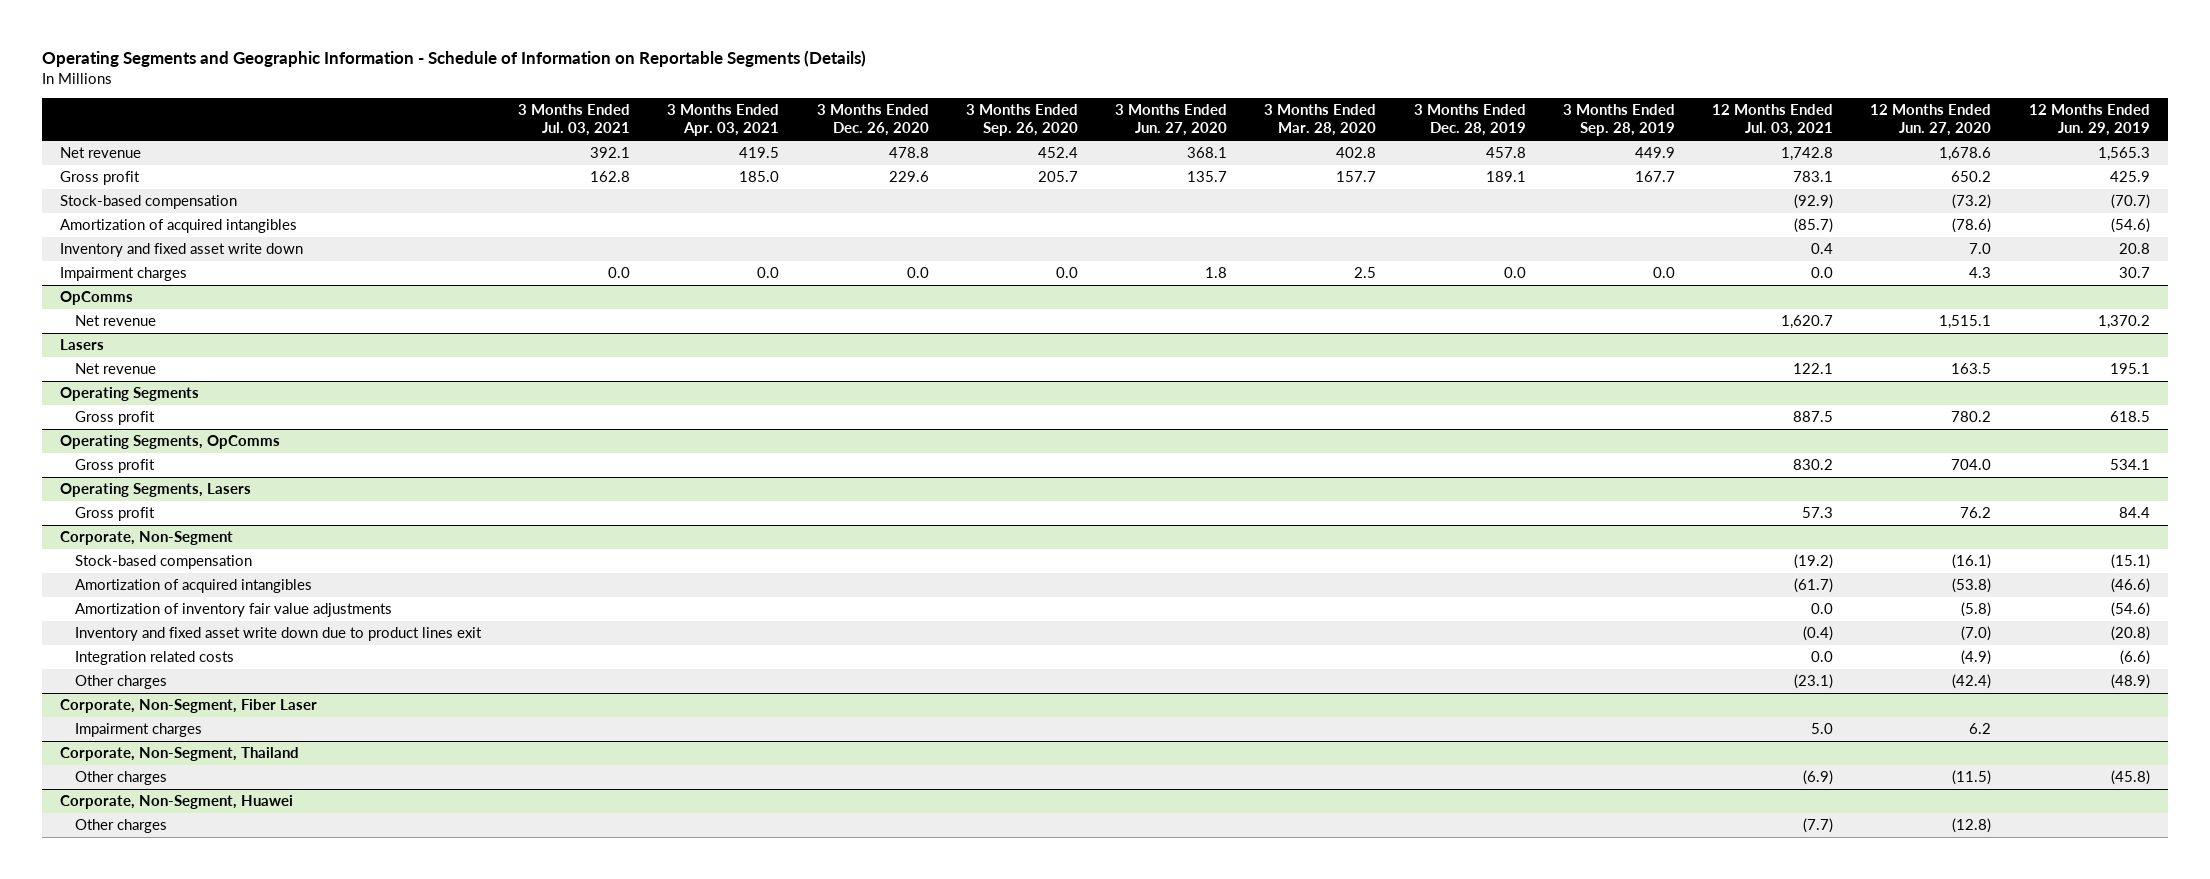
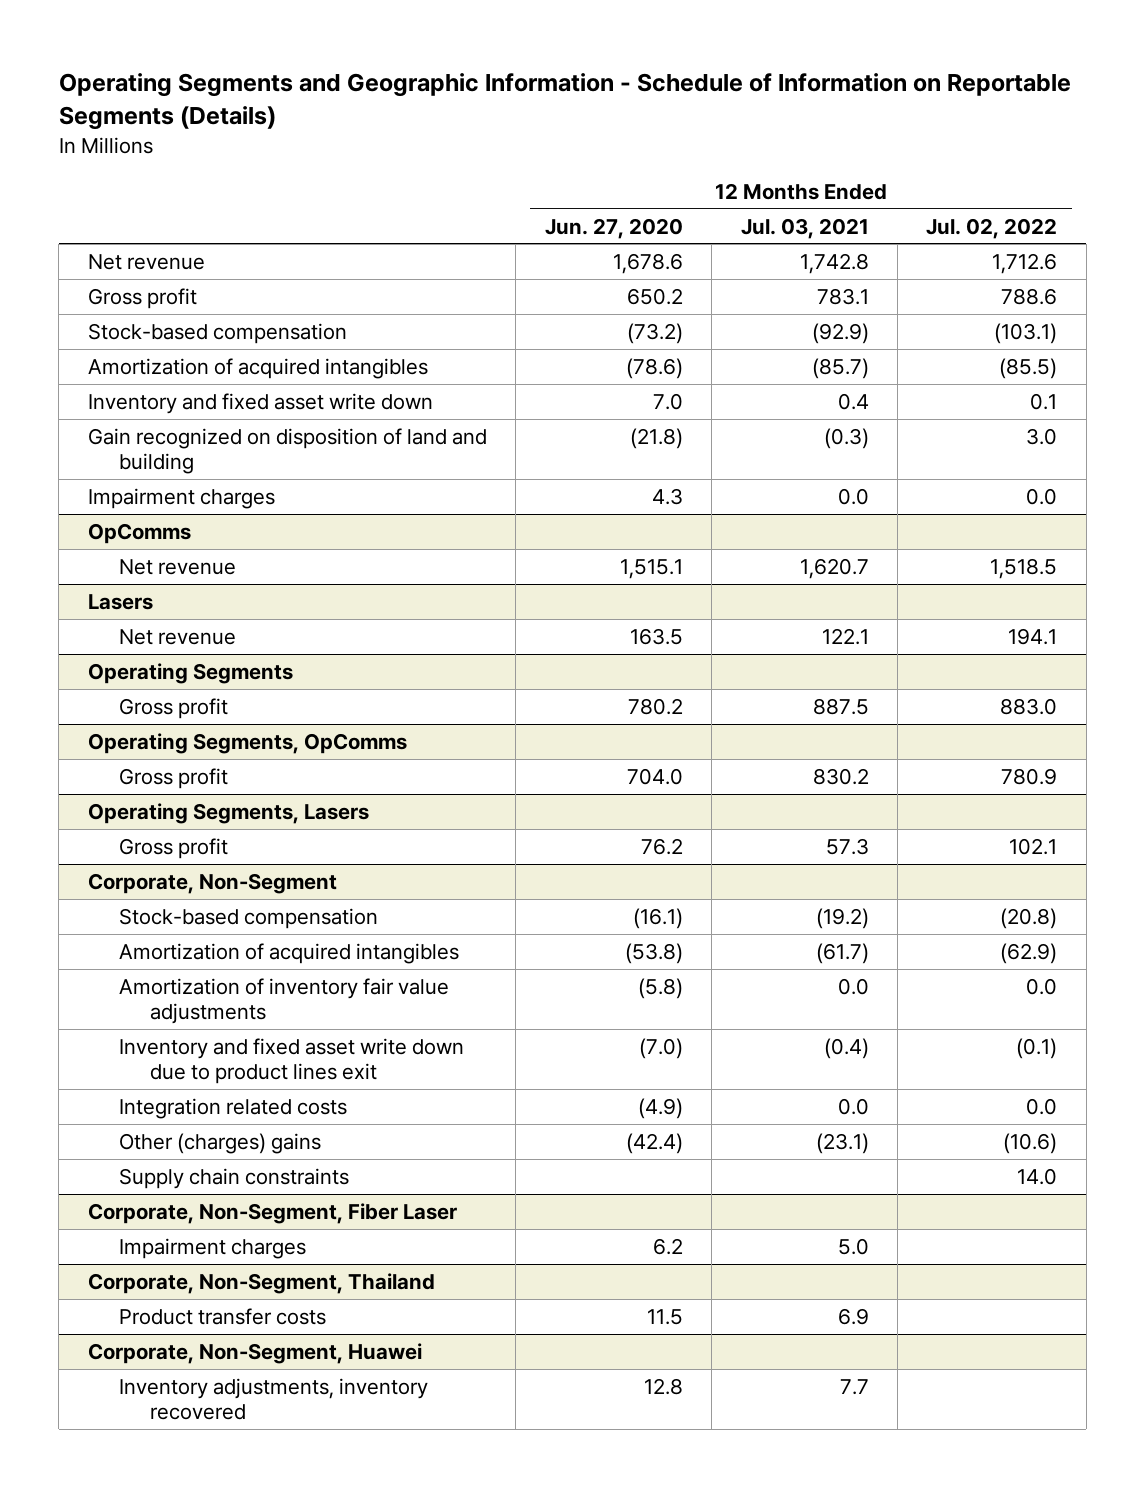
[518,104,631,137] 3 Months Ended Jul. 03, 2021 -> none
[667,104,780,137] 3 Months Ended Apr. 03, 2021 -> none
[816,104,929,137] 3 Months Ended Dec. 26, 2020 -> none
[965,104,1078,137] 3 Months Ended Sep. 26, 2020 -> none
[1115,104,1228,137] 3 Months Ended Jun. 27, 2020 -> none
[1264,104,1377,137] 3 Months Ended Mar. 28, 2020 -> none
[1413,104,1526,137] 3 Months Ended Dec. 28, 2019 -> none
[1562,104,1675,137] 3 Months Ended Sep. 28, 2019 -> none
[2028,104,2150,137] 12 Months Ended Jun. 29, 2019 -> none
none -> [926,217,1058,239] Jul. 02, 2022
none -> [87,427,487,474] Gain recognized on disposition of land and building
[74,675,167,690] Other charges -> [118,1132,321,1154] Other (charges) gains
none -> [118,1167,349,1189] Supply chain constraints
[74,771,167,786] Other charges -> none
none -> [118,1307,326,1325] Product transfer costs
[74,819,167,834] Other charges -> none
none -> [118,1377,428,1420] Inventory adjustments, inventory recovered

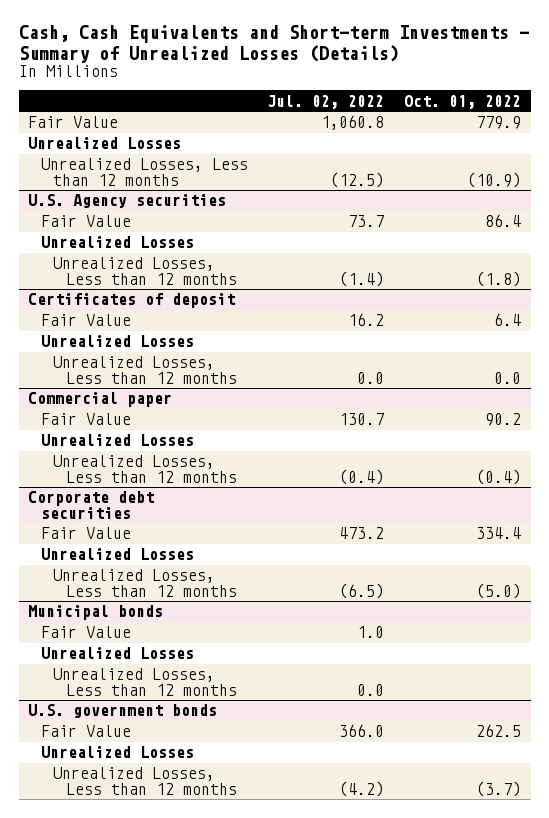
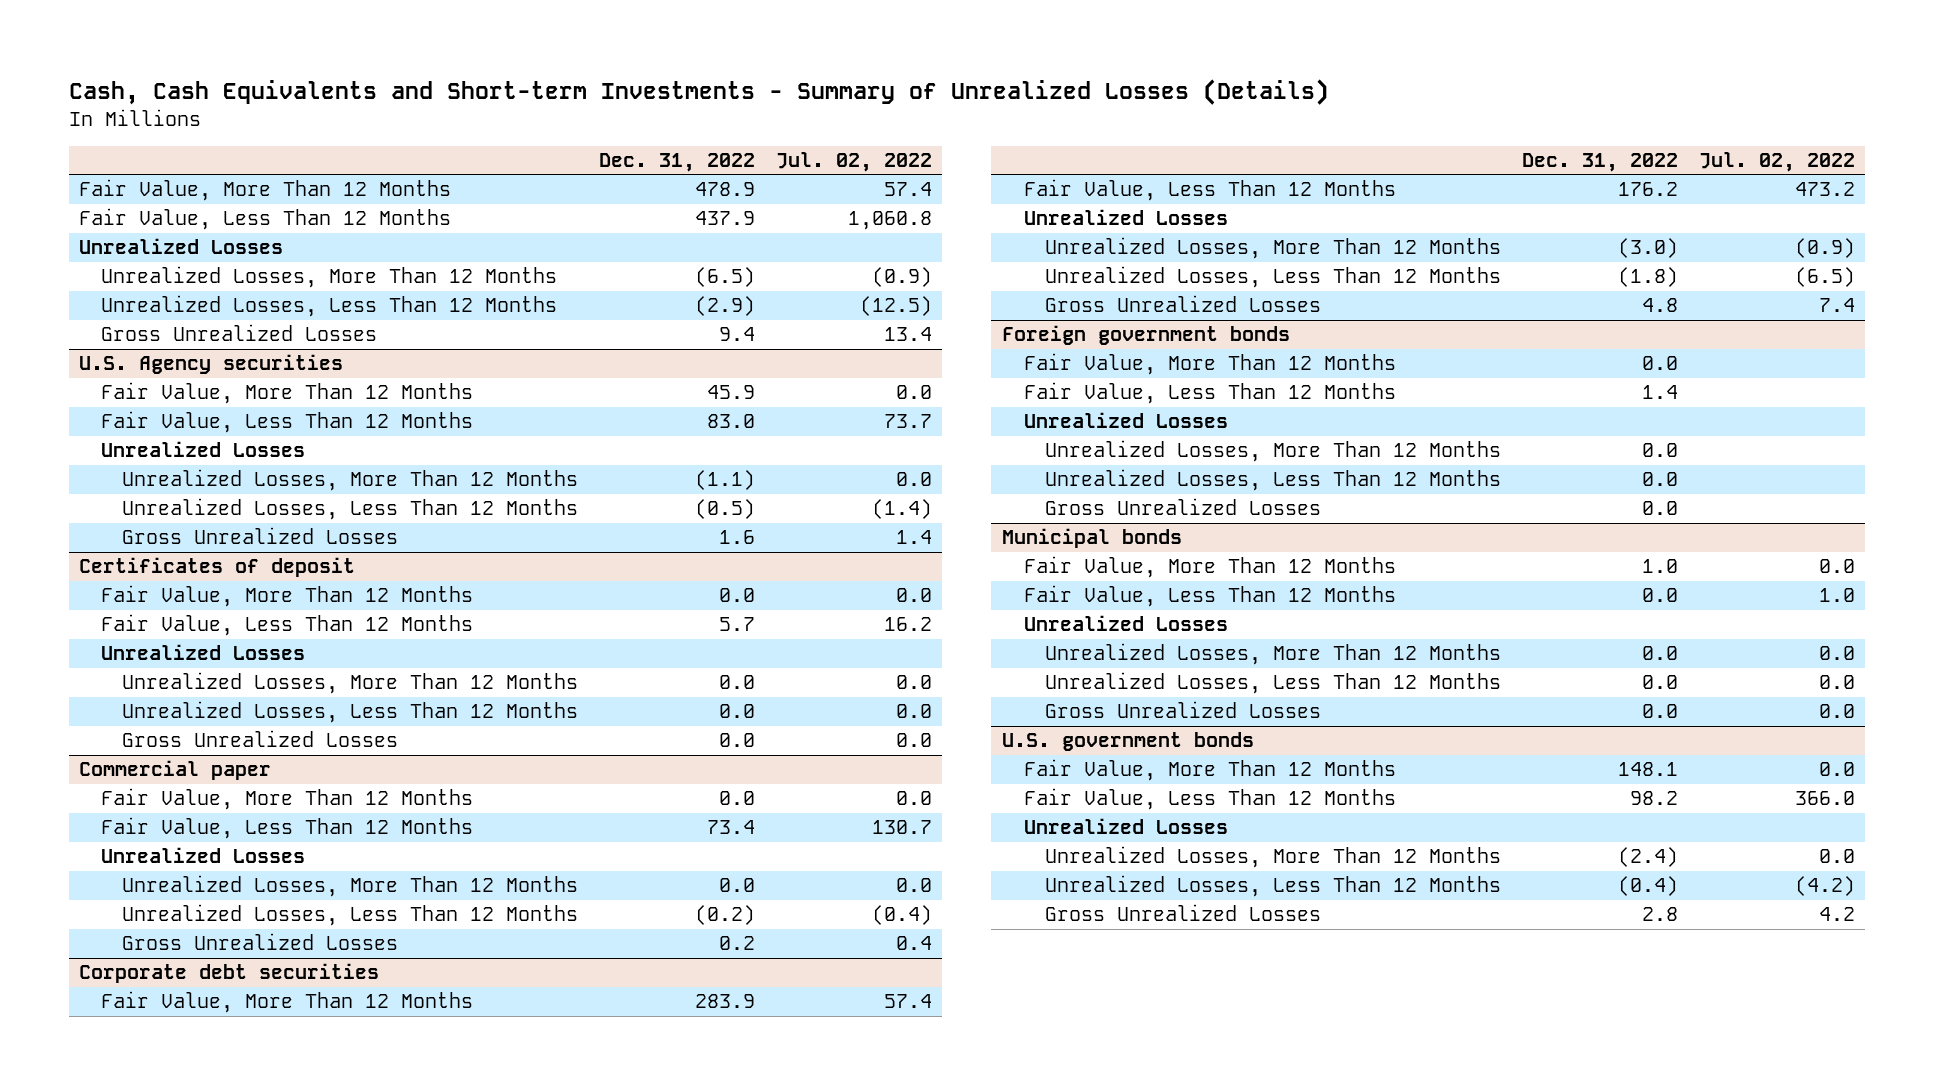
[403,94,521,109] Oct. 01, 2022 -> none
none -> [599,153,756,173] Dec. 31, 2022
none -> [78,179,451,202] Fair Value, More Than 12 Months
[28,116,119,129] Fair Value -> [78,208,451,231] Fair Value, Less Than 12 Months
none -> [100,266,557,289] Unrealized Losses, More Than 12 Months
[40,158,248,187] Unrealized Losses, Less than 12 months -> [100,295,557,318] Unrealized Losses, Less Than 12 Months
none -> [100,324,377,342] Gross Unrealized Losses
none -> [100,382,473,405] Fair Value, More Than 12 Months
[40,215,131,228] Fair Value -> [100,411,473,434] Fair Value, Less Than 12 Months
none -> [122,469,579,492] Unrealized Losses, More Than 12 Months
[53,257,237,286] Unrealized Losses, Less than 12 months -> [122,498,579,521] Unrealized Losses, Less Than 12 Months
none -> [122,527,399,545] Gross Unrealized Losses
none -> [100,585,473,608] Fair Value, More Than 12 Months
[40,314,131,327] Fair Value -> [100,614,473,637] Fair Value, Less Than 12 Months
none -> [122,672,579,695] Unrealized Losses, More Than 12 Months
[53,356,237,385] Unrealized Losses, Less than 12 months -> [122,701,579,724] Unrealized Losses, Less Than 12 Months
none -> [122,730,399,748] Gross Unrealized Losses
none -> [100,788,473,811] Fair Value, More Than 12 Months
[40,413,131,426] Fair Value -> [100,817,473,840] Fair Value, Less Than 12 Months
none -> [122,875,579,898] Unrealized Losses, More Than 12 Months
[53,455,237,484] Unrealized Losses, Less than 12 months -> [122,904,579,927] Unrealized Losses, Less Than 12 Months
none -> [122,933,399,951] Gross Unrealized Losses
none -> [100,991,473,1014] Fair Value, More Than 12 Months
[40,527,131,540] Fair Value -> [1023,179,1396,202] Fair Value, Less Than 12 Months
none -> [1045,237,1502,260] Unrealized Losses, More Than 12 Months
[53,569,237,598] Unrealized Losses, Less than 12 months -> [1045,266,1502,289] Unrealized Losses, Less Than 12 Months
none -> [1045,295,1322,313] Gross Unrealized Losses
none -> [1001,325,1290,346] Foreign government bonds
none -> [1023,353,1396,376] Fair Value, More Than 12 Months
none -> [1023,382,1396,405] Fair Value, Less Than 12 Months
none -> [1023,412,1228,429] Unrealized Losses
none -> [1045,440,1502,463] Unrealized Losses, More Than 12 Months
none -> [1045,469,1502,492] Unrealized Losses, Less Than 12 Months
none -> [1045,498,1322,516] Gross Unrealized Losses
none -> [1023,556,1396,579] Fair Value, More Than 12 Months
[40,626,131,639] Fair Value -> [1023,585,1396,608] Fair Value, Less Than 12 Months
none -> [1045,643,1502,666] Unrealized Losses, More Than 12 Months
[53,668,237,697] Unrealized Losses, Less than 12 months -> [1045,672,1502,695] Unrealized Losses, Less Than 12 Months
none -> [1045,701,1322,719] Gross Unrealized Losses
none -> [1023,759,1396,782] Fair Value, More Than 12 Months
[40,725,131,738] Fair Value -> [1023,788,1396,811] Fair Value, Less Than 12 Months
none -> [1045,846,1502,869] Unrealized Losses, More Than 12 Months
[53,767,237,796] Unrealized Losses, Less than 12 months -> [1045,875,1502,898] Unrealized Losses, Less Than 12 Months
none -> [1045,904,1322,922] Gross Unrealized Losses

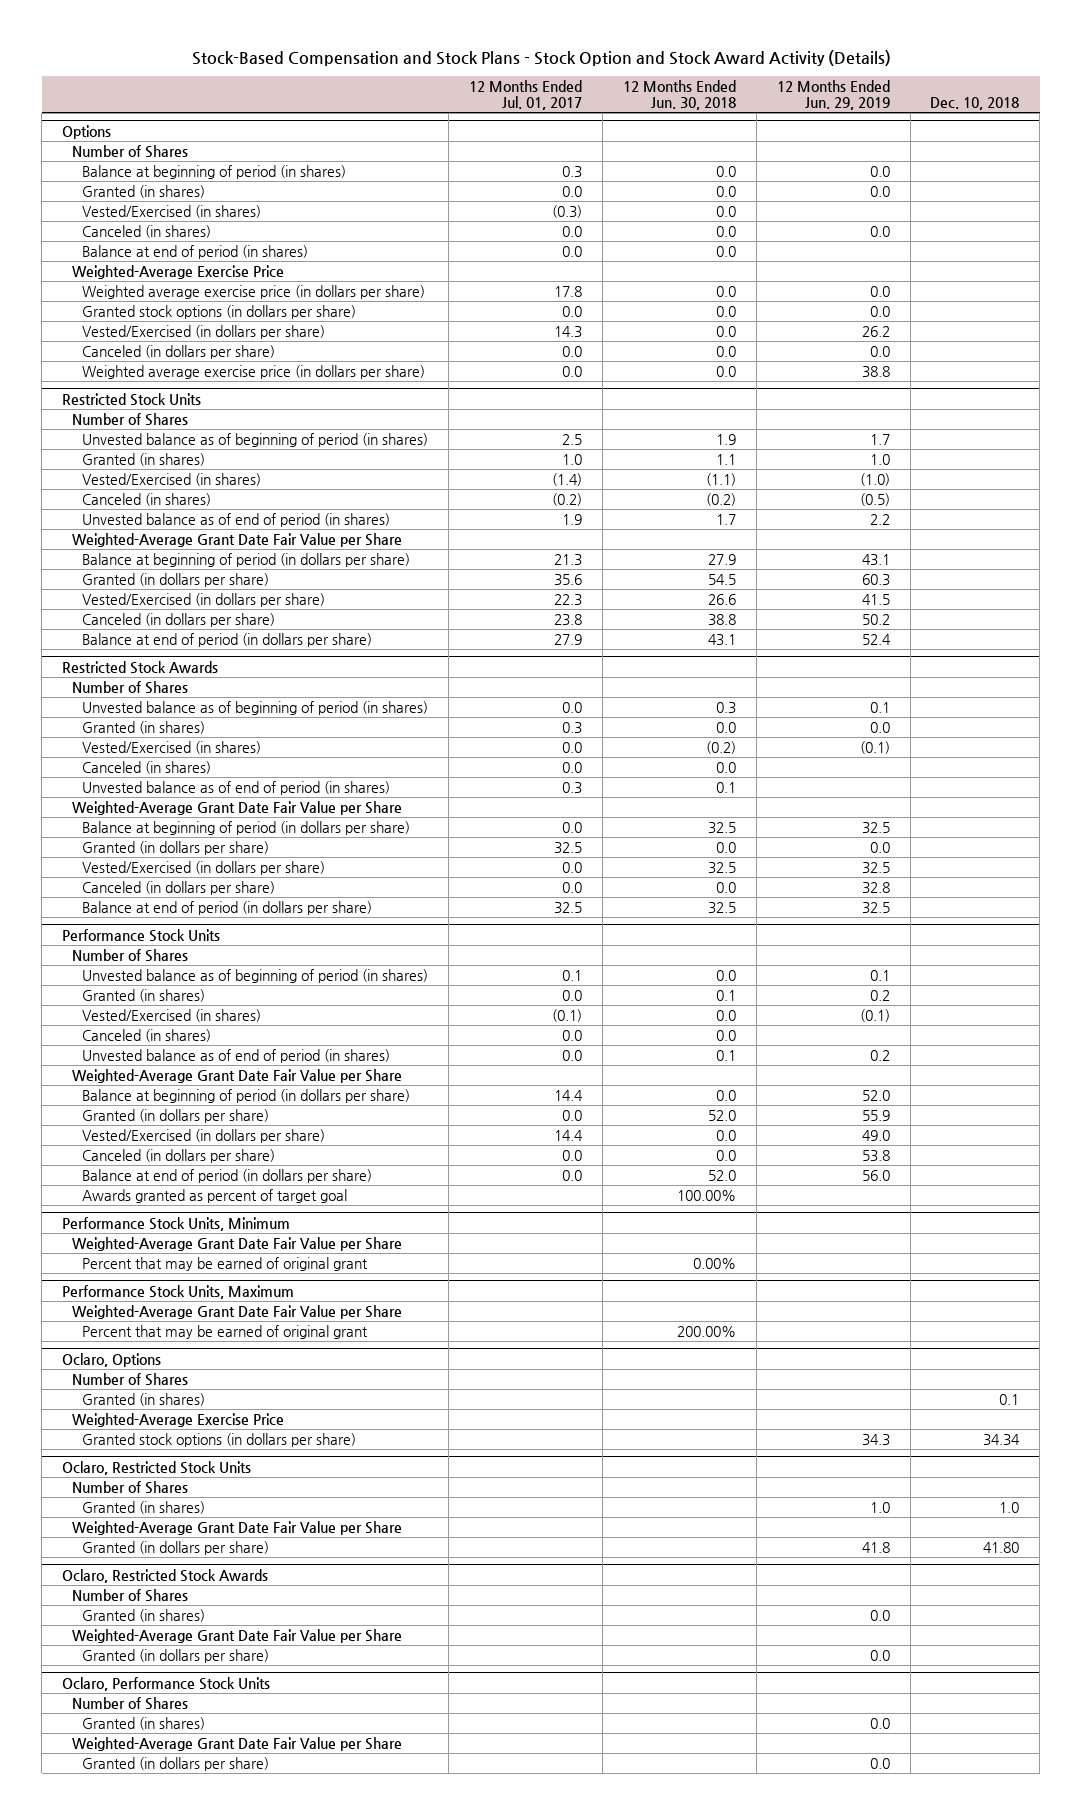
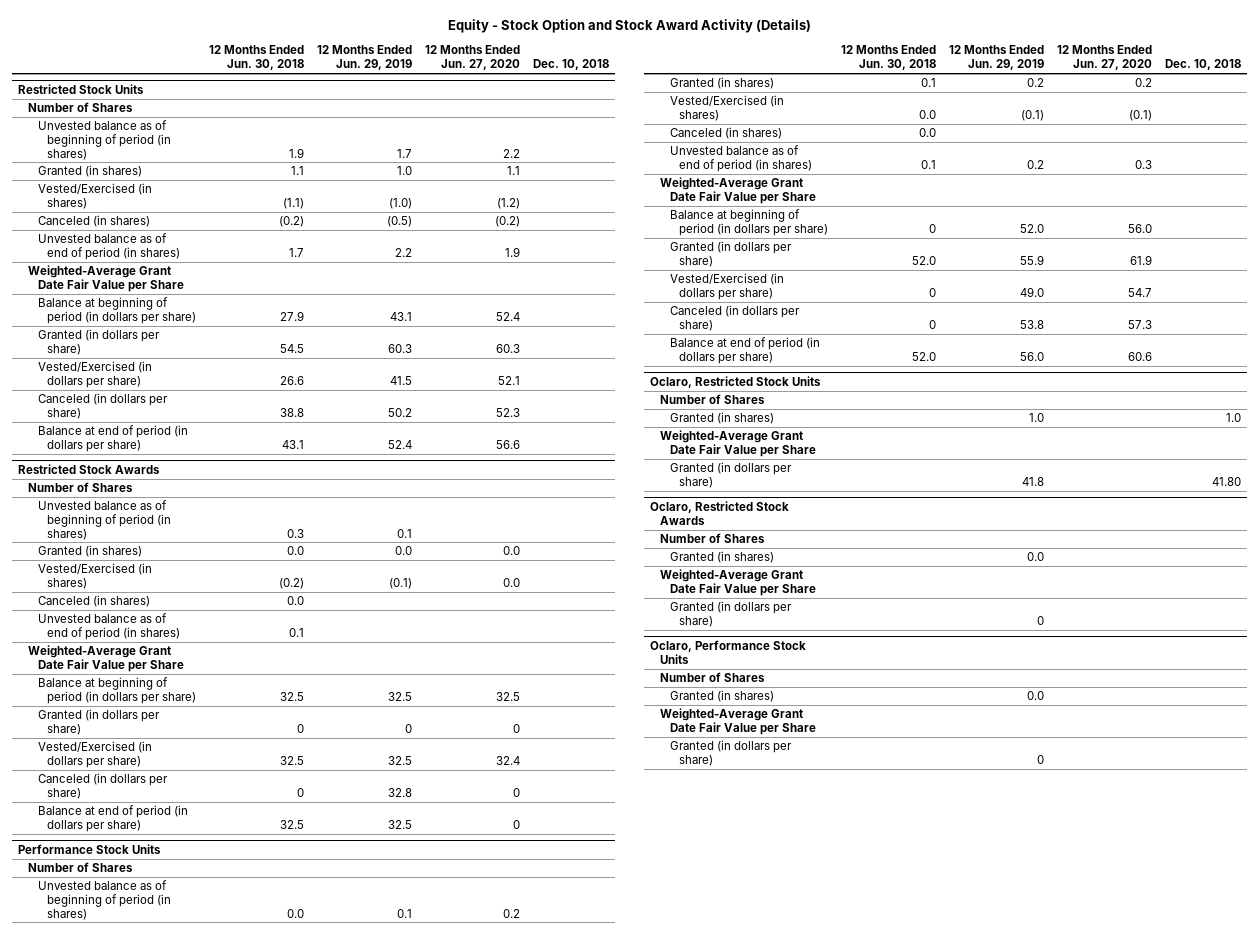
[191,49,891,66] Stock-Based Compensation and Stock Plans - Stock Option and Stock Award Activity (Details) -> [447,18,811,33] Equity - Stock Option and Stock Award Activity (Details)
[469,80,583,111] 12 Months Ended Jul. 01, 2017 -> none
none -> [425,45,521,71] 12 Months Ended Jun. 27, 2020
[61,124,111,139] Options -> none
[72,144,189,158] Number of Shares -> none
[82,164,347,179] Balance at beginning of period (in shares) -> none
[82,184,206,198] Granted (in shares) -> none
[82,204,262,218] Vested/Exercised (in shares) -> none
[82,224,212,238] Canceled (in shares) -> none
[82,244,309,259] Balance at end of period (in shares) -> none
[72,264,285,279] Weighted-Average Exercise Price -> none
[82,284,426,299] Weighted average exercise price (in dollars per share) -> none
[82,304,357,319] Granted stock options (in dollars per share) -> none
[82,324,326,339] Vested/Exercised (in dollars per share) -> none
[82,344,276,359] Canceled (in dollars per share) -> none
[82,364,426,379] Weighted average exercise price (in dollars per share) -> none
[715,841,736,853] 0.0 -> [297,723,305,733] 0
[869,841,890,853] 0.0 -> [405,723,413,733] 0
[715,881,736,893] 0.0 -> [297,787,305,797] 0
[715,1089,736,1101] 0.0 -> [929,223,937,233] 0
[715,1129,736,1141] 0.0 -> [929,287,937,297] 0
[715,1149,736,1161] 0.0 -> [929,319,937,329] 0
[82,1188,348,1203] Awards granted as percent of target goal -> none
[61,1216,290,1231] Performance Stock Units, Minimum -> none
[72,1236,403,1251] Weighted-Average Grant Date Fair Value per Share -> none
[82,1256,369,1271] Percent that may be earned of original grant -> none
[61,1284,294,1299] Performance Stock Units, Maximum -> none
[72,1304,403,1319] Weighted-Average Grant Date Fair Value per Share -> none
[82,1324,369,1339] Percent that may be earned of original grant -> none
[61,1352,161,1367] Oclaro, Options -> none
[72,1372,189,1386] Number of Shares -> none
[82,1392,206,1406] Granted (in shares) -> none
[72,1412,285,1427] Weighted-Average Exercise Price -> none
[82,1432,357,1447] Granted stock options (in dollars per share) -> none
[869,1649,890,1661] 0.0 -> [1037,615,1045,625] 0
[869,1757,890,1769] 0.0 -> [1037,754,1045,764] 0

